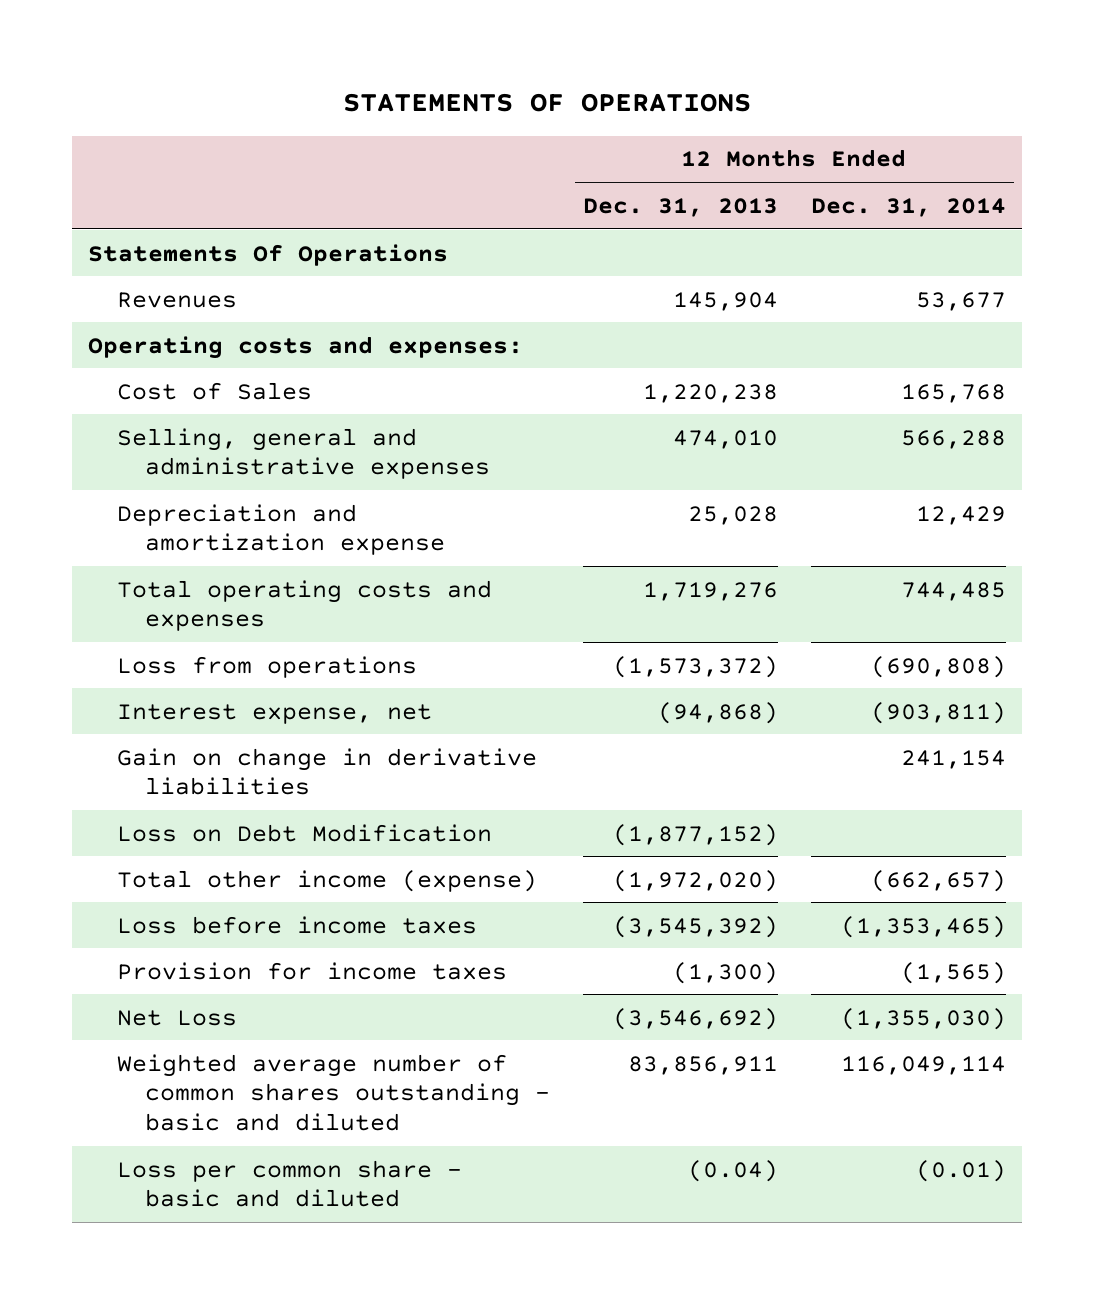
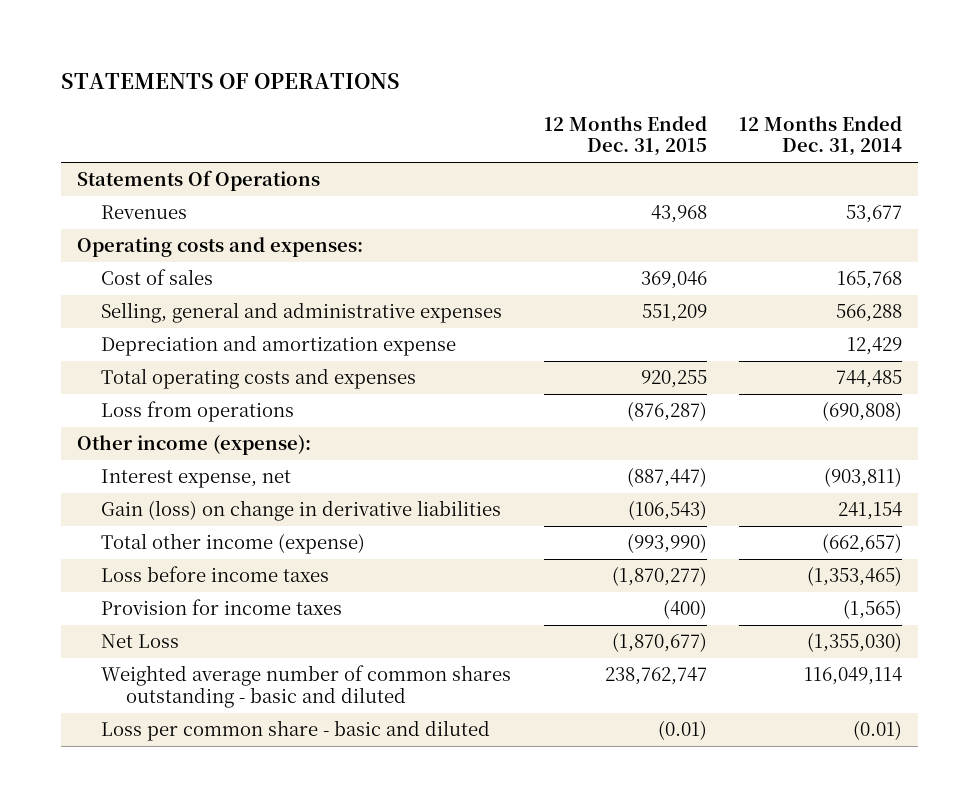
[583,197,779,217] Dec. 31, 2013 -> none
none -> [543,116,707,157] 12 Months Ended Dec. 31, 2015
[116,381,312,400] Cost of Sales -> [101,269,214,286] Cost of sales
none -> [76,435,311,456] Other income (expense):
[116,823,492,842] Loss on Debt Modification -> none
[116,747,537,796] Gain on change in derivative liabilities -> [101,500,502,522] Gain (loss) on change in derivative liabilities

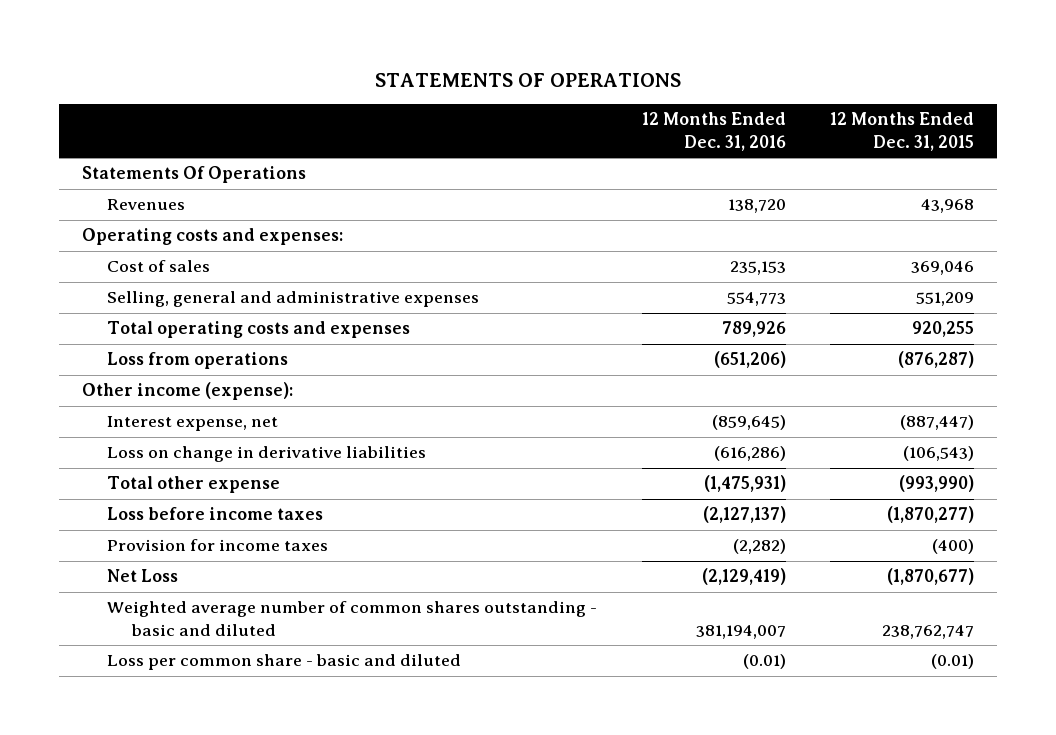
[739,116,903,157] 12 Months Ended Dec. 31, 2014 -> none
none -> [641,112,786,152] 12 Months Ended Dec. 31, 2016
[101,335,457,357] Depreciation and amortization expense -> none
[101,500,502,522] Gain (loss) on change in derivative liabilities -> [106,446,426,463] Loss on change in derivative liabilities
[101,533,366,555] Total other income (expense) -> [106,476,280,494] Total other expense

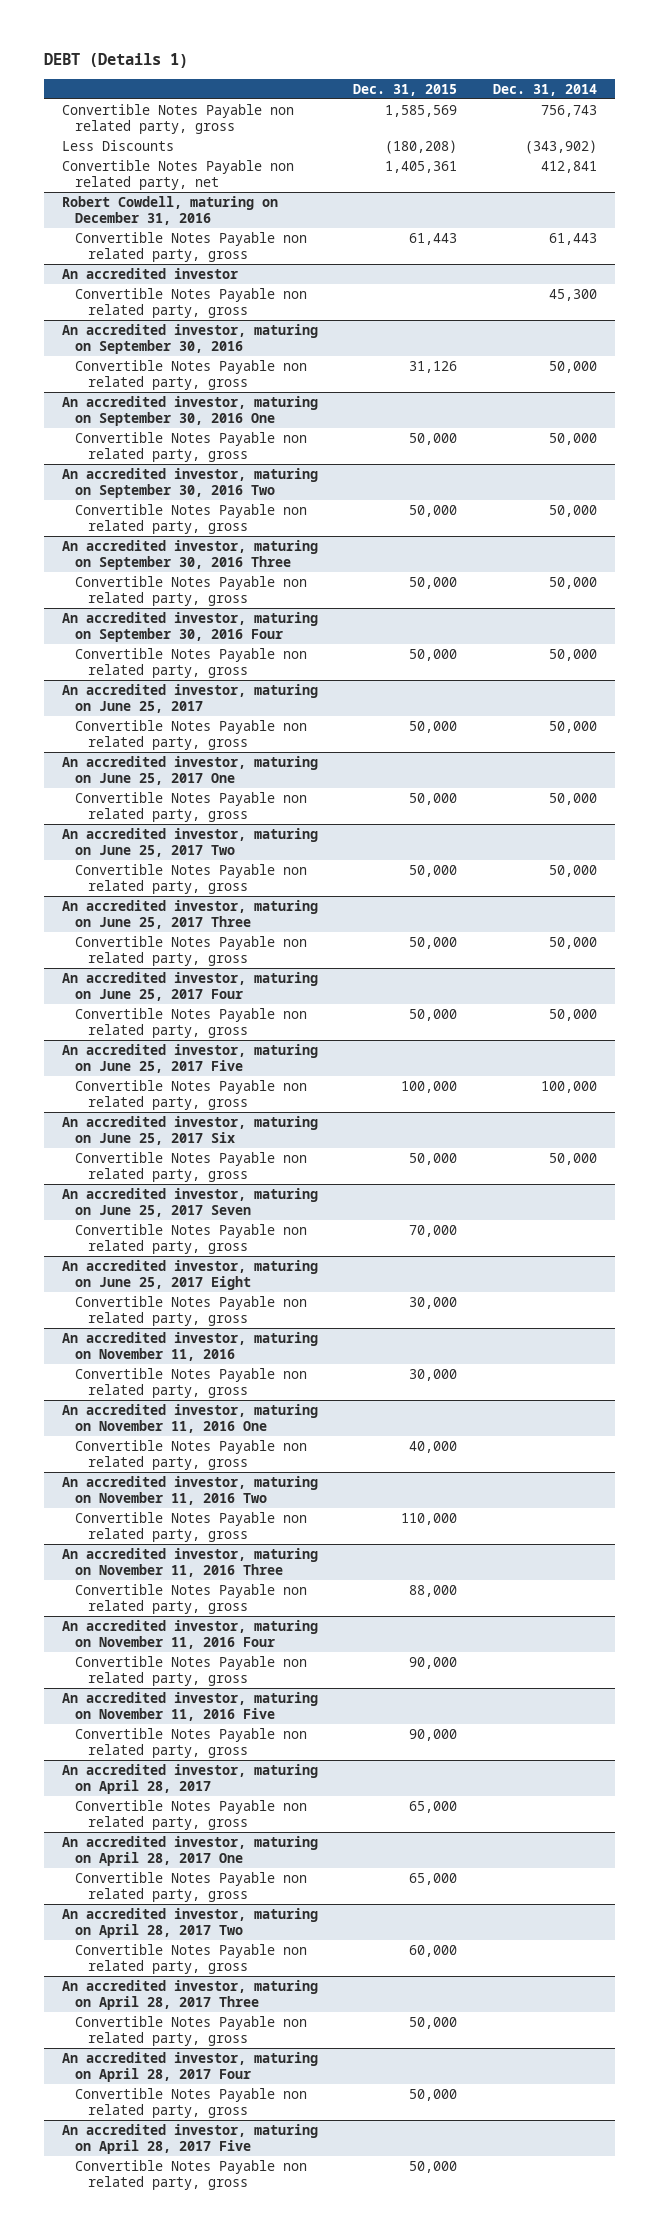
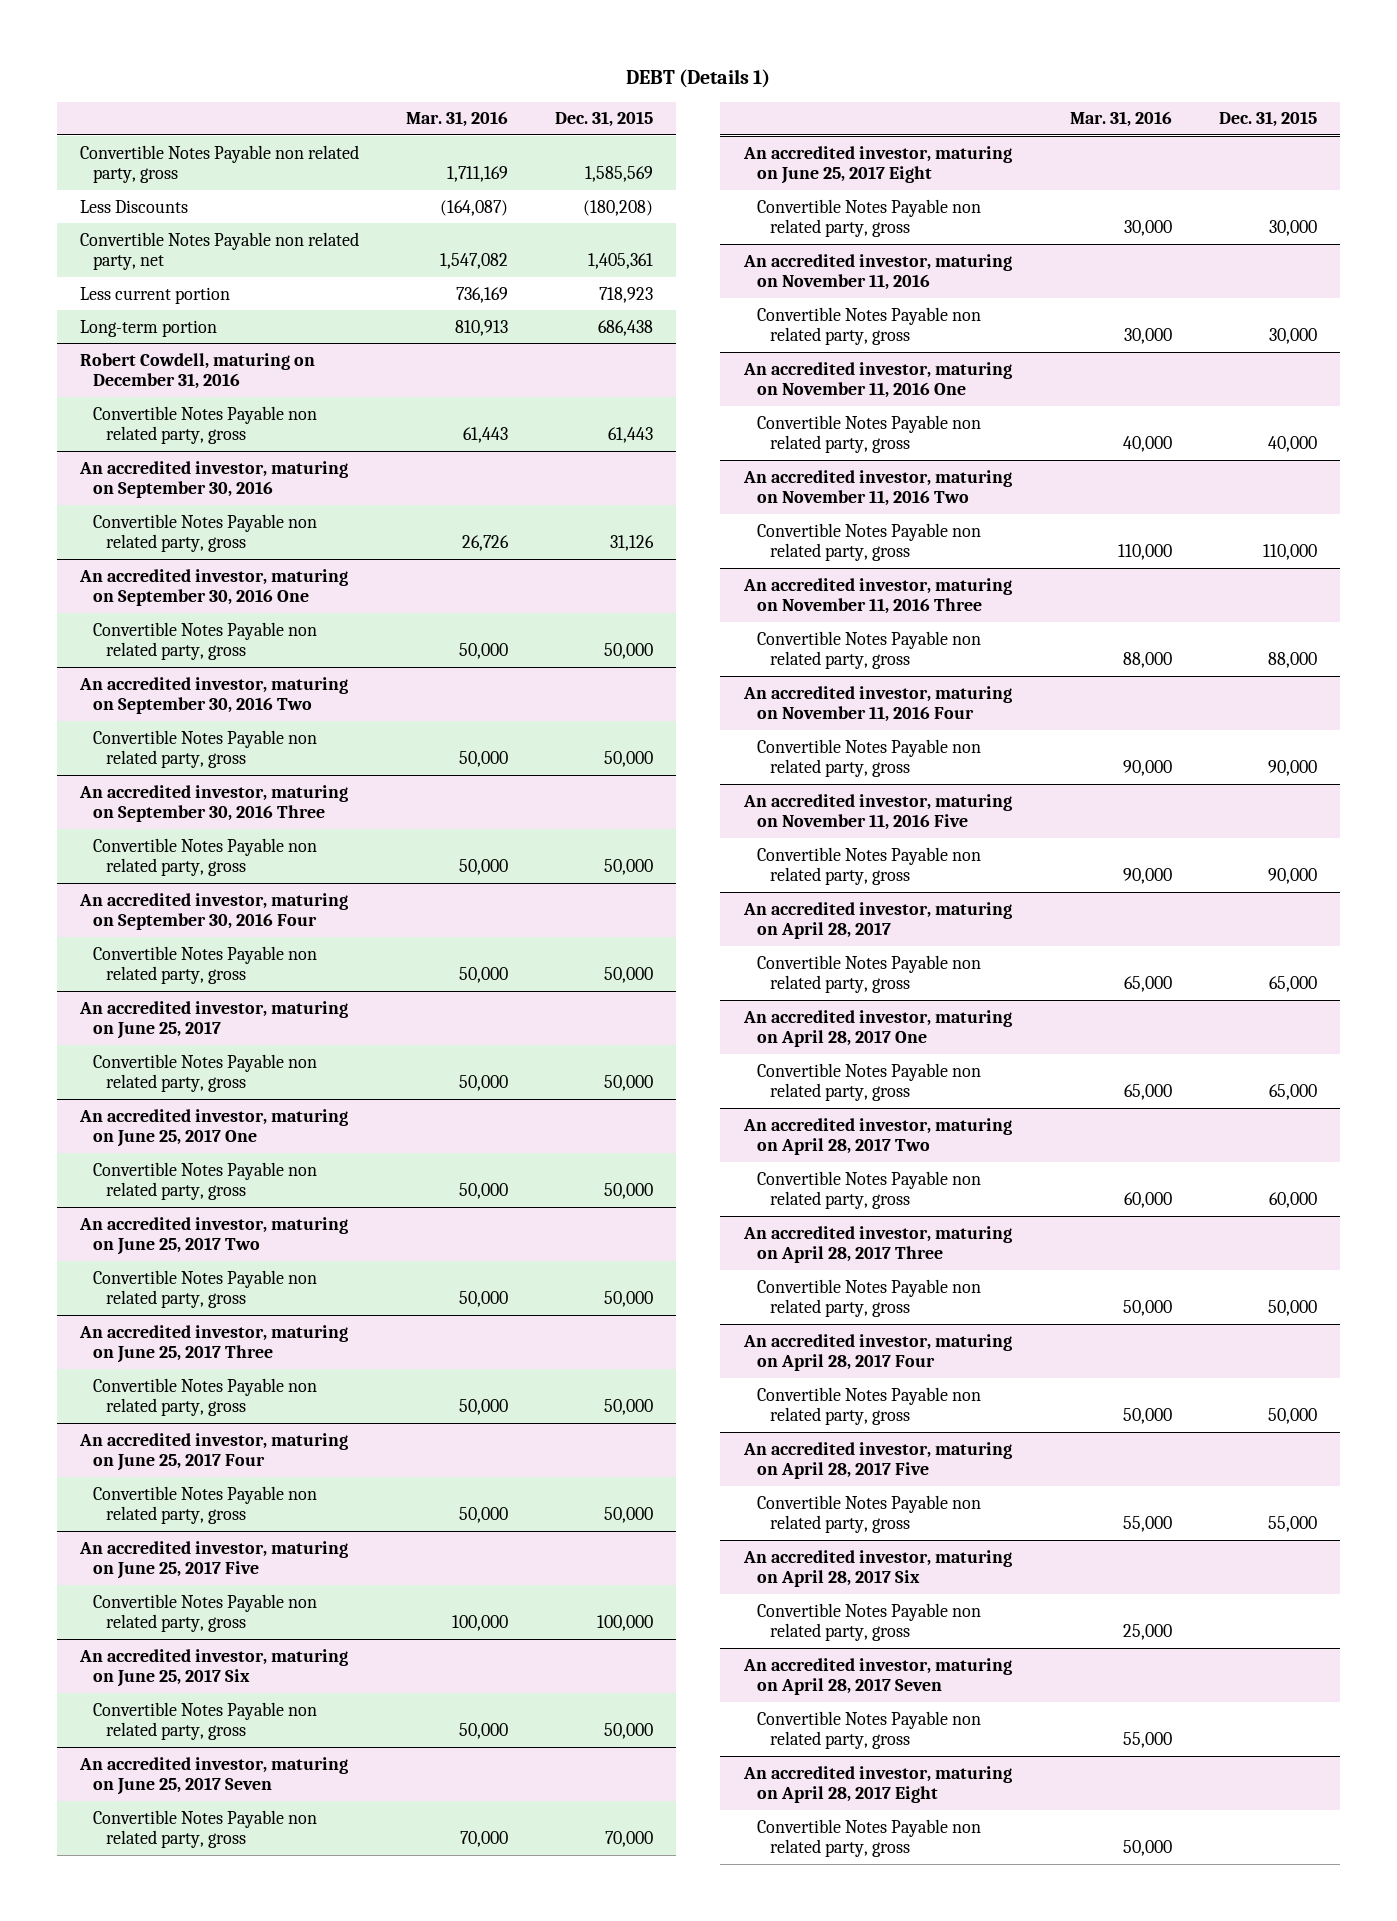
[492,83,597,96] Dec. 31, 2014 -> none
none -> [406,111,509,128] Mar. 31, 2016
none -> [80,286,231,304] Less current portion
none -> [80,319,218,337] Long-term portion
[61,268,238,280] An accredited investor -> none
[74,288,307,318] Convertible Notes Payable non related party, gross -> none
[409,2161,458,2174] 50,000 -> [1267,1516,1317,1533] 55,000
none -> [742,1549,1012,1588] An accredited investor, maturing on April 28, 2017 Six
none -> [756,1602,981,1642] Convertible Notes Payable non related party, gross
none -> [742,1657,1012,1696] An accredited investor, maturing on April 28, 2017 Seven
none -> [756,1710,981,1750] Convertible Notes Payable non related party, gross
none -> [742,1765,1012,1804] An accredited investor, maturing on April 28, 2017 Eight
none -> [756,1818,981,1858] Convertible Notes Payable non related party, gross

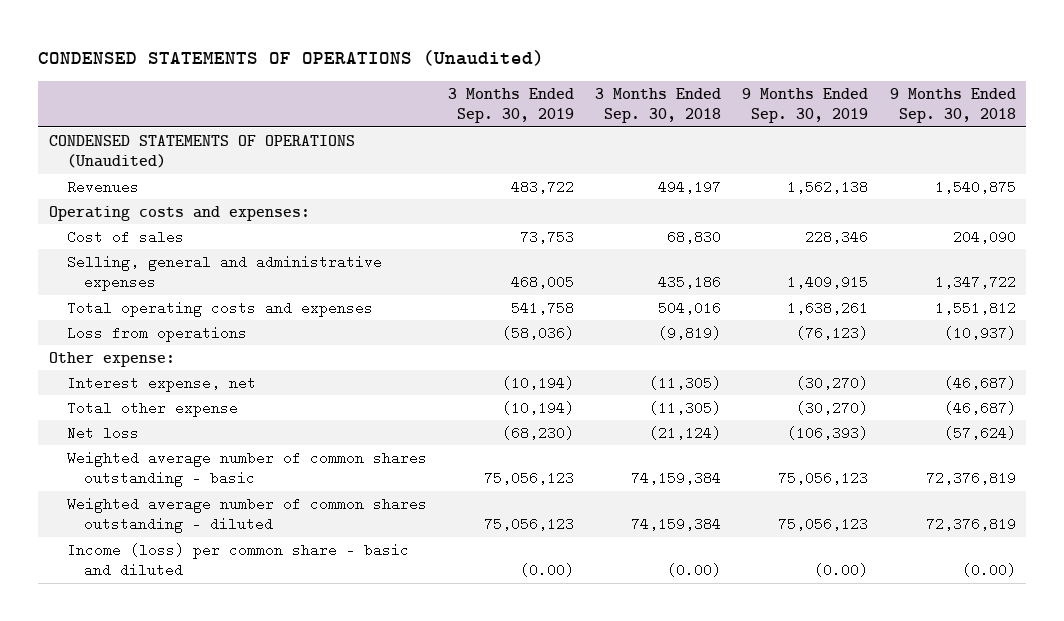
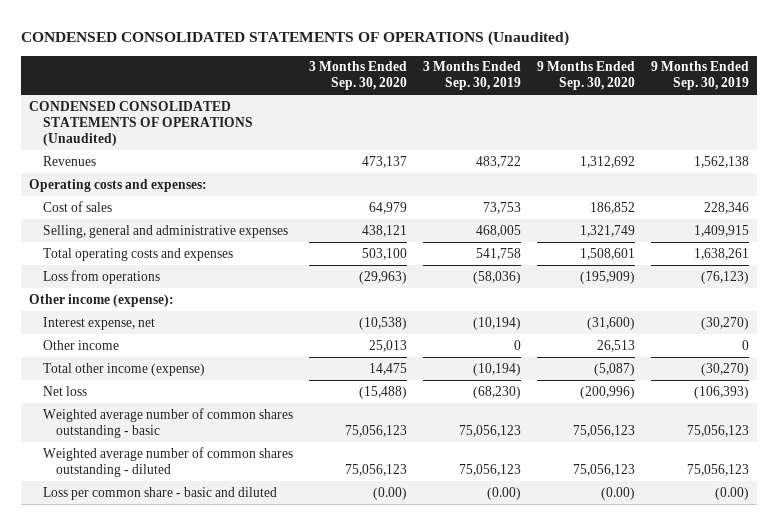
[38,50,545,67] CONDENSED STATEMENTS OF OPERATIONS (Unaudited) -> [21,31,570,47] CONDENSED CONSOLIDATED STATEMENTS OF OPERATIONS (Unaudited)
[595,87,722,124] 3 Months Ended Sep. 30, 2018 -> none
[889,87,1016,124] 9 Months Ended Sep. 30, 2018 -> none
none -> [308,61,407,91] 3 Months Ended Sep. 30, 2020
none -> [536,61,635,91] 9 Months Ended Sep. 30, 2020
[48,134,355,169] CONDENSED STATEMENTS OF OPERATIONS (Unaudited) -> [29,100,253,146] CONDENSED CONSOLIDATED STATEMENTS OF OPERATIONS (Unaudited)
[48,351,175,367] Other expense: -> [29,293,175,307] Other income (expense):
none -> [42,339,119,350] Other income
[66,400,238,417] Total other expense -> [42,362,205,376] Total other income (expense)
[66,542,409,578] Income (loss) per common share - basic and diluted -> [42,486,277,500] Loss per common share - basic and diluted

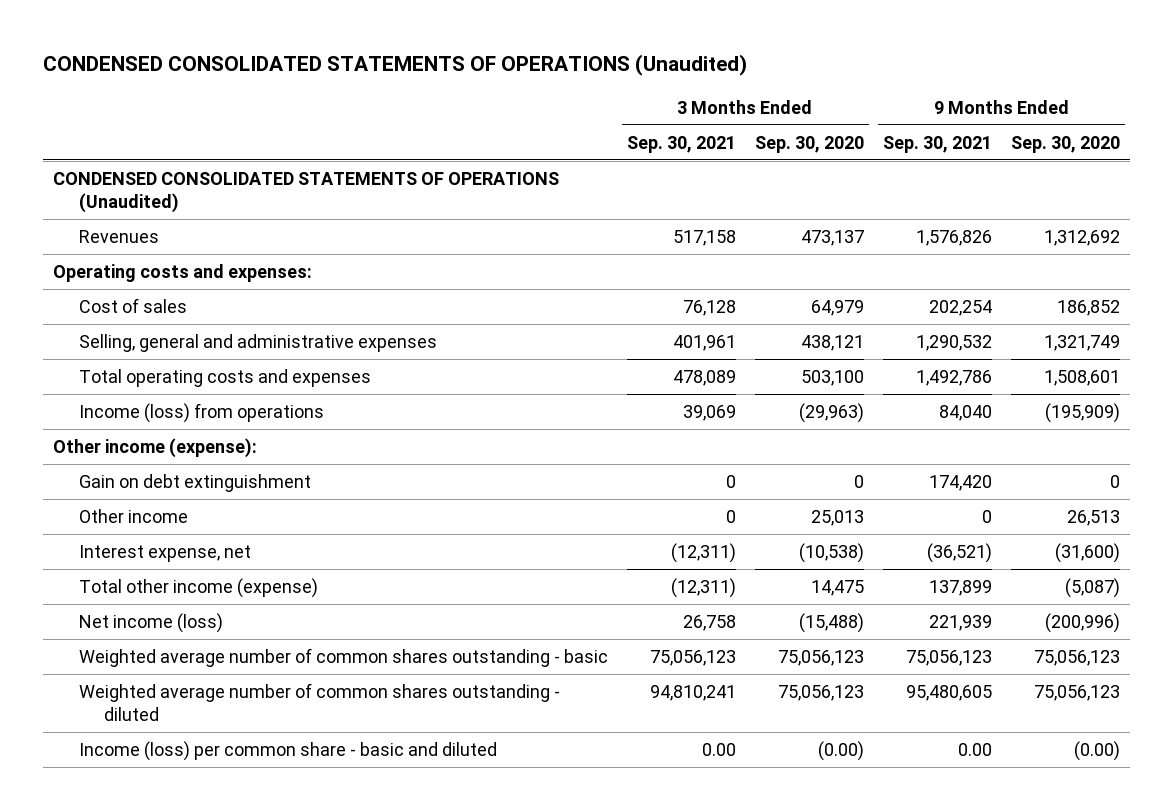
[422,61,521,91] 3 Months Ended Sep. 30, 2019 -> none
[650,61,749,91] 9 Months Ended Sep. 30, 2019 -> none
none -> [626,135,736,153] Sep. 30, 2021
none -> [883,135,993,153] Sep. 30, 2021
[42,269,160,284] Loss from operations -> [78,403,324,424] Income (loss) from operations
none -> [78,474,311,493] Gain on debt extinguishment
[42,316,155,330] Interest expense, net -> [78,545,251,563] Interest expense, net
[42,385,87,396] Net loss -> [78,613,223,634] Net income (loss)
[42,486,277,500] Loss per common share - basic and diluted -> [78,741,497,762] Income (loss) per common share - basic and diluted

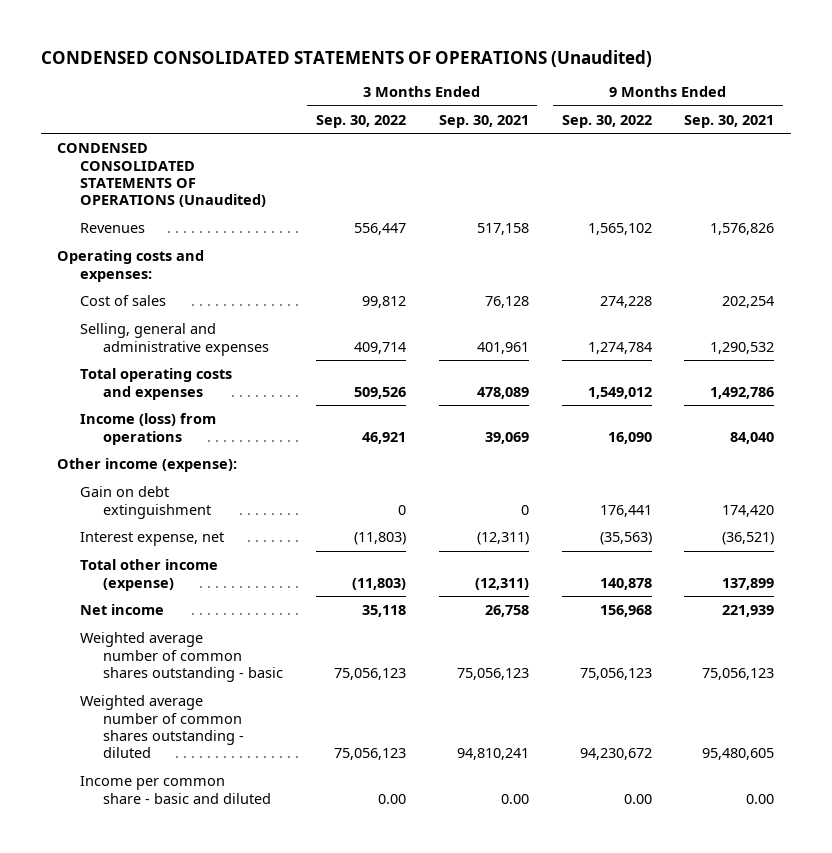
[754,135,864,153] Sep. 30, 2020 -> none
[1011,135,1121,153] Sep. 30, 2020 -> none
none -> [315,114,406,128] Sep. 30, 2022
none -> [561,114,652,128] Sep. 30, 2022
[78,509,188,524] Other income -> none
[78,613,223,634] Net income (loss) -> [80,604,165,616] Net income
[78,741,497,762] Income (loss) per common share - basic and diluted -> [80,776,271,804] Income per common share - basic and diluted

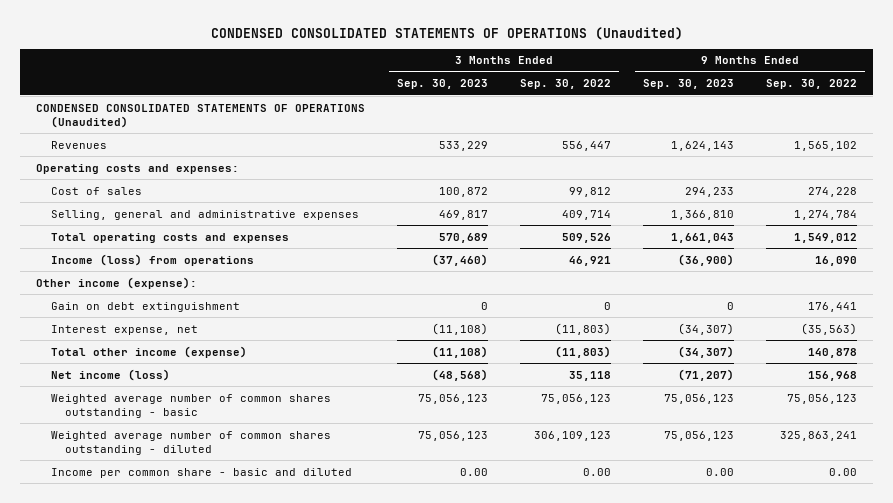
[438,114,529,128] Sep. 30, 2021 -> none
[684,114,775,128] Sep. 30, 2021 -> none
none -> [397,79,489,90] Sep. 30, 2023
none -> [643,79,735,90] Sep. 30, 2023
[80,604,165,616] Net income -> [50,368,170,381] Net income (loss)
[333,748,406,761] 75,056,123 -> [534,430,612,441] 306,109,123
[579,748,652,761] 94,230,672 -> [780,430,858,441] 325,863,241

